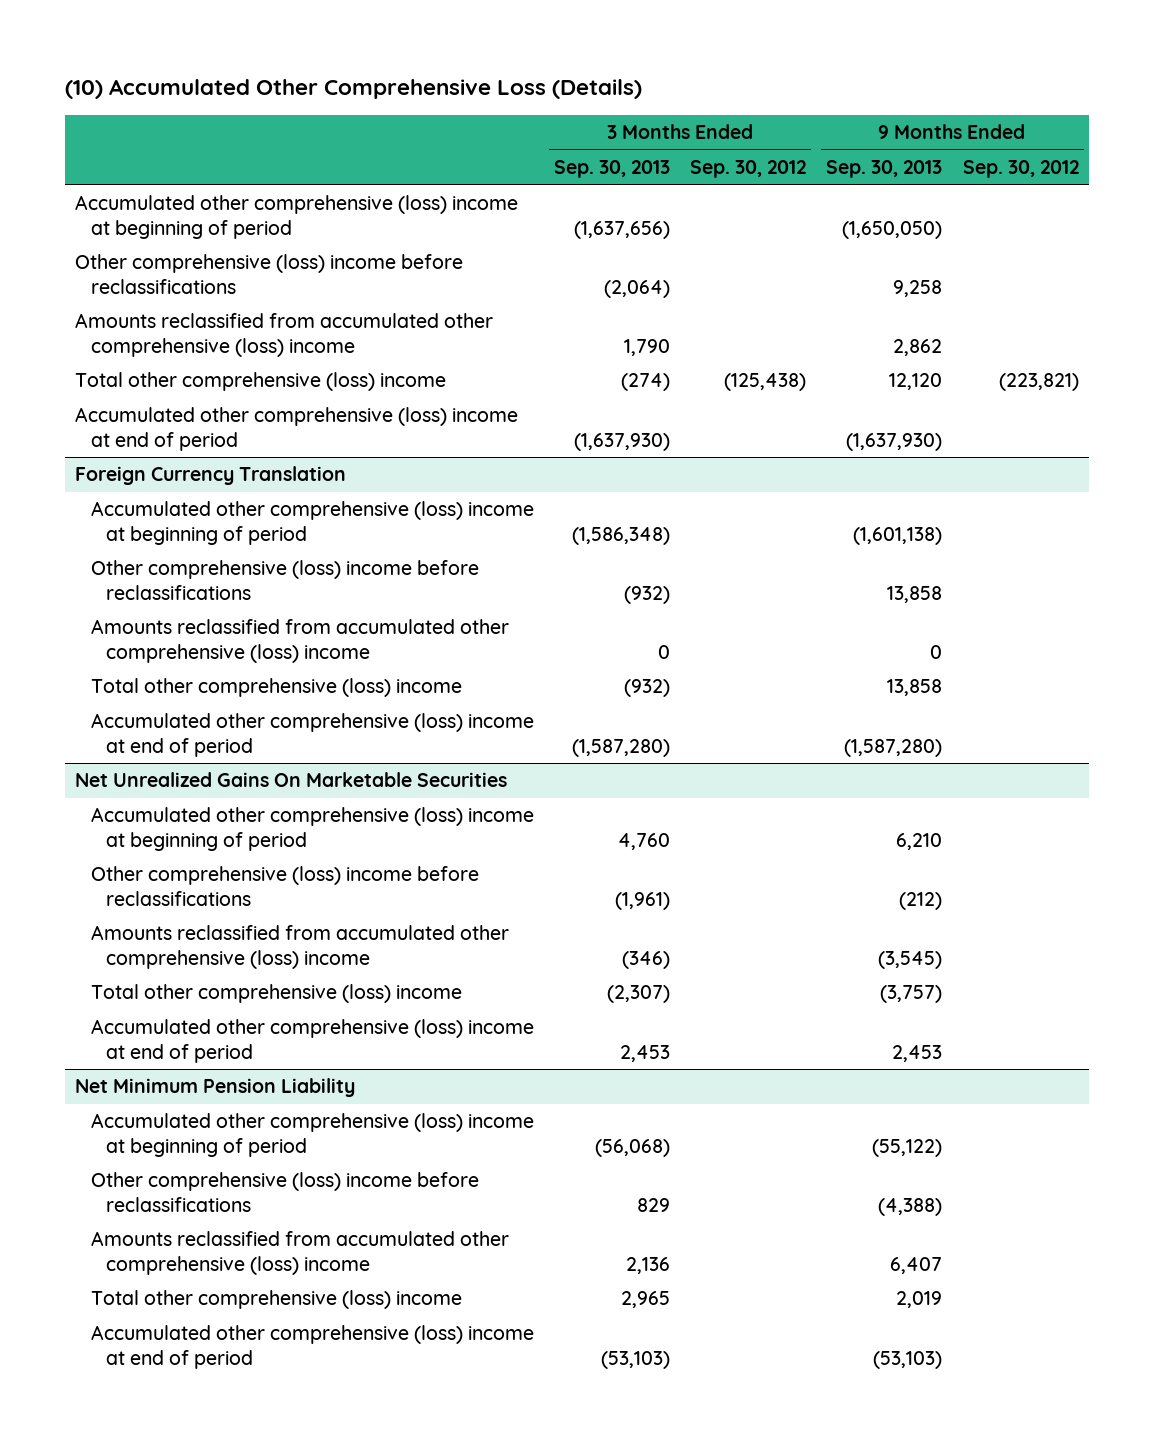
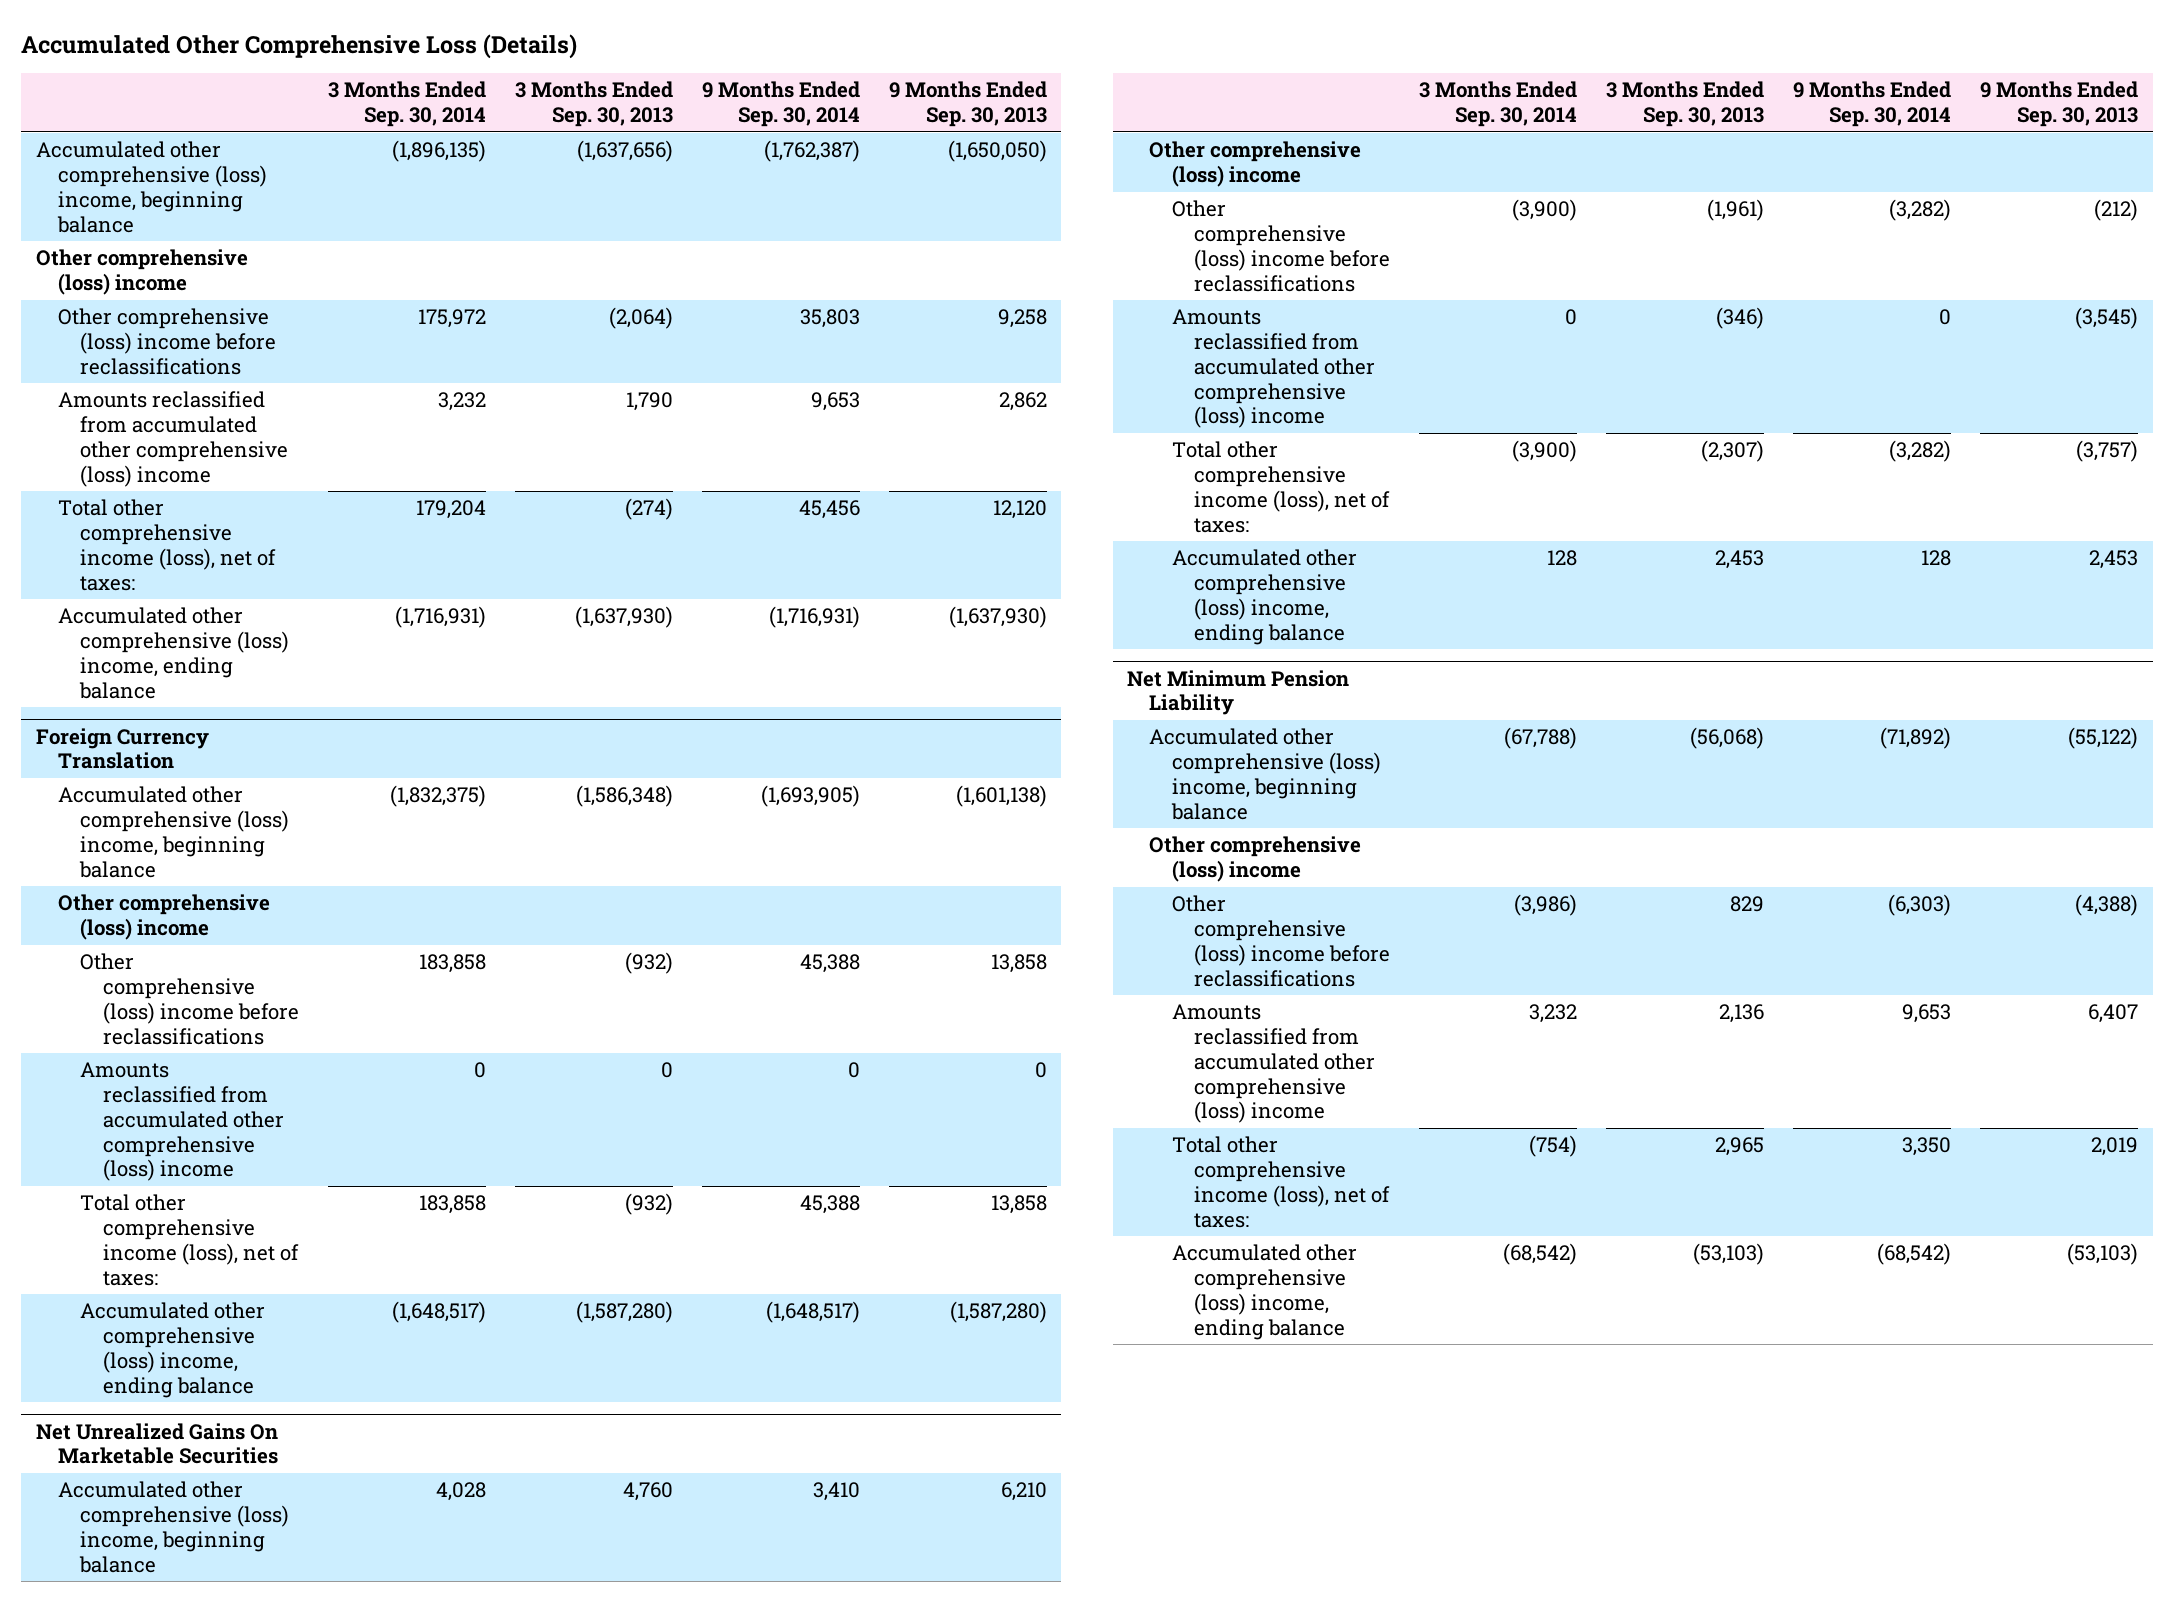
[64,79,642,100] (10) Accumulated Other Comprehensive Loss (Details) -> [21,33,578,59] Accumulated Other Comprehensive Loss (Details)
[690,160,807,179] Sep. 30, 2012 -> none
[962,160,1079,179] Sep. 30, 2012 -> none
none -> [327,81,486,128] 3 Months Ended Sep. 30, 2014
none -> [701,81,860,128] 9 Months Ended Sep. 30, 2014
[75,195,519,239] Accumulated other comprehensive (loss) income at beginning of period -> [35,141,267,233] Accumulated other comprehensive (loss) income, beginning balance
none -> [35,249,248,296] Other comprehensive (loss) income
[75,372,447,392] Total other comprehensive (loss) income -> [57,499,277,591] Total other comprehensive income (loss), net of taxes:
[75,407,519,451] Accumulated other comprehensive (loss) income at end of period -> [57,607,290,699] Accumulated other comprehensive (loss) income, ending balance
[90,501,534,545] Accumulated other comprehensive (loss) income at beginning of period -> [57,786,290,878] Accumulated other comprehensive (loss) income, beginning balance
none -> [57,894,270,941] Other comprehensive (loss) income
[90,678,462,698] Total other comprehensive (loss) income -> [80,1194,299,1286] Total other comprehensive income (loss), net of taxes:
[90,713,534,757] Accumulated other comprehensive (loss) income at end of period -> [80,1302,266,1398] Accumulated other comprehensive (loss) income, ending balance
[90,807,534,851] Accumulated other comprehensive (loss) income at beginning of period -> [57,1481,290,1573] Accumulated other comprehensive (loss) income, beginning balance
none -> [1149,141,1362,188] Other comprehensive (loss) income
[90,984,462,1004] Total other comprehensive (loss) income -> [1171,441,1390,533] Total other comprehensive income (loss), net of taxes:
[90,1019,534,1063] Accumulated other comprehensive (loss) income at end of period -> [1171,549,1357,645] Accumulated other comprehensive (loss) income, ending balance
[90,1113,534,1157] Accumulated other comprehensive (loss) income at beginning of period -> [1149,728,1381,820] Accumulated other comprehensive (loss) income, beginning balance
none -> [1149,836,1362,883] Other comprehensive (loss) income
[90,1290,462,1310] Total other comprehensive (loss) income -> [1171,1136,1390,1228] Total other comprehensive income (loss), net of taxes:
[90,1325,534,1369] Accumulated other comprehensive (loss) income at end of period -> [1171,1244,1357,1340] Accumulated other comprehensive (loss) income, ending balance

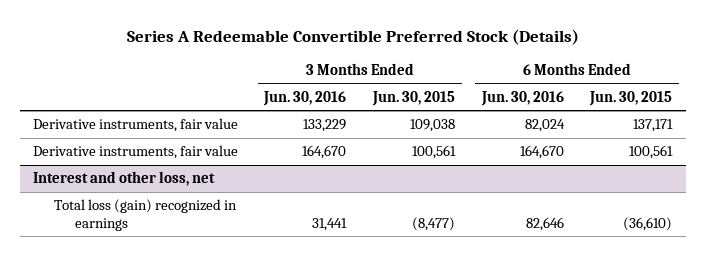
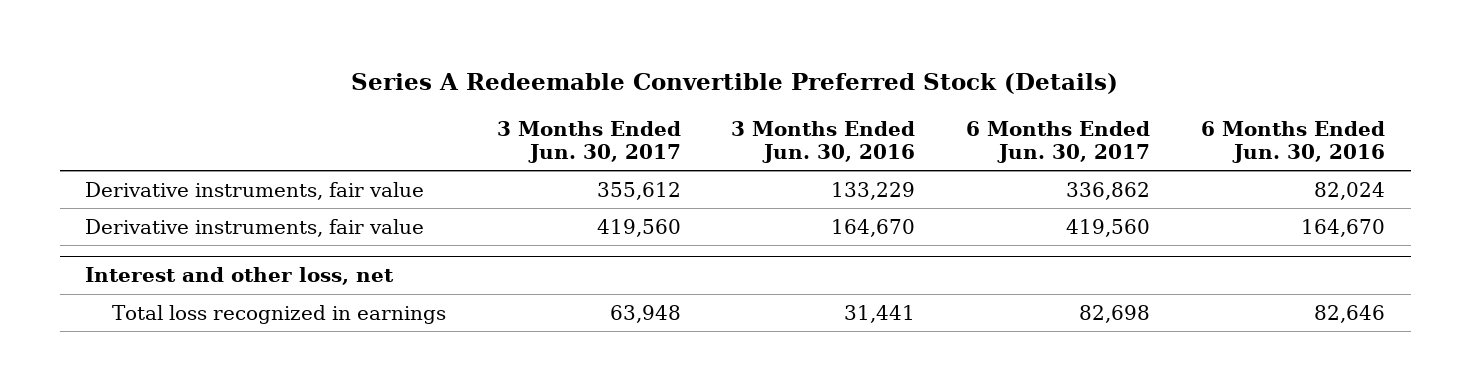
[372,90,456,106] Jun. 30, 2015 -> none
[589,90,673,106] Jun. 30, 2015 -> none
none -> [496,120,681,163] 3 Months Ended Jun. 30, 2017
none -> [966,120,1151,163] 6 Months Ended Jun. 30, 2017
[54,199,238,231] Total loss (gain) recognized in earnings -> [111,304,446,324] Total loss recognized in earnings

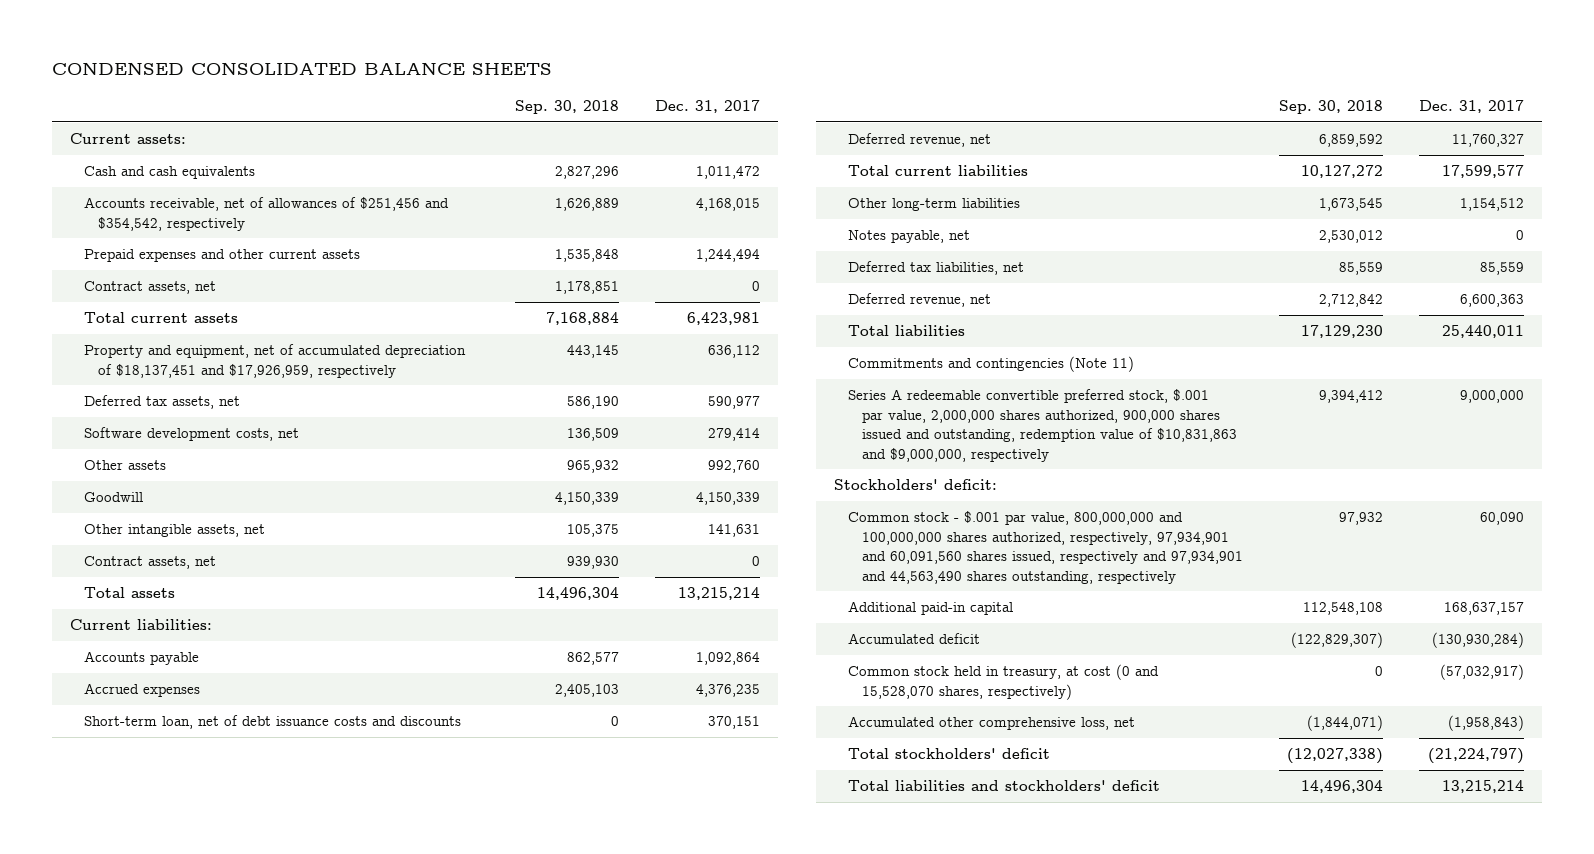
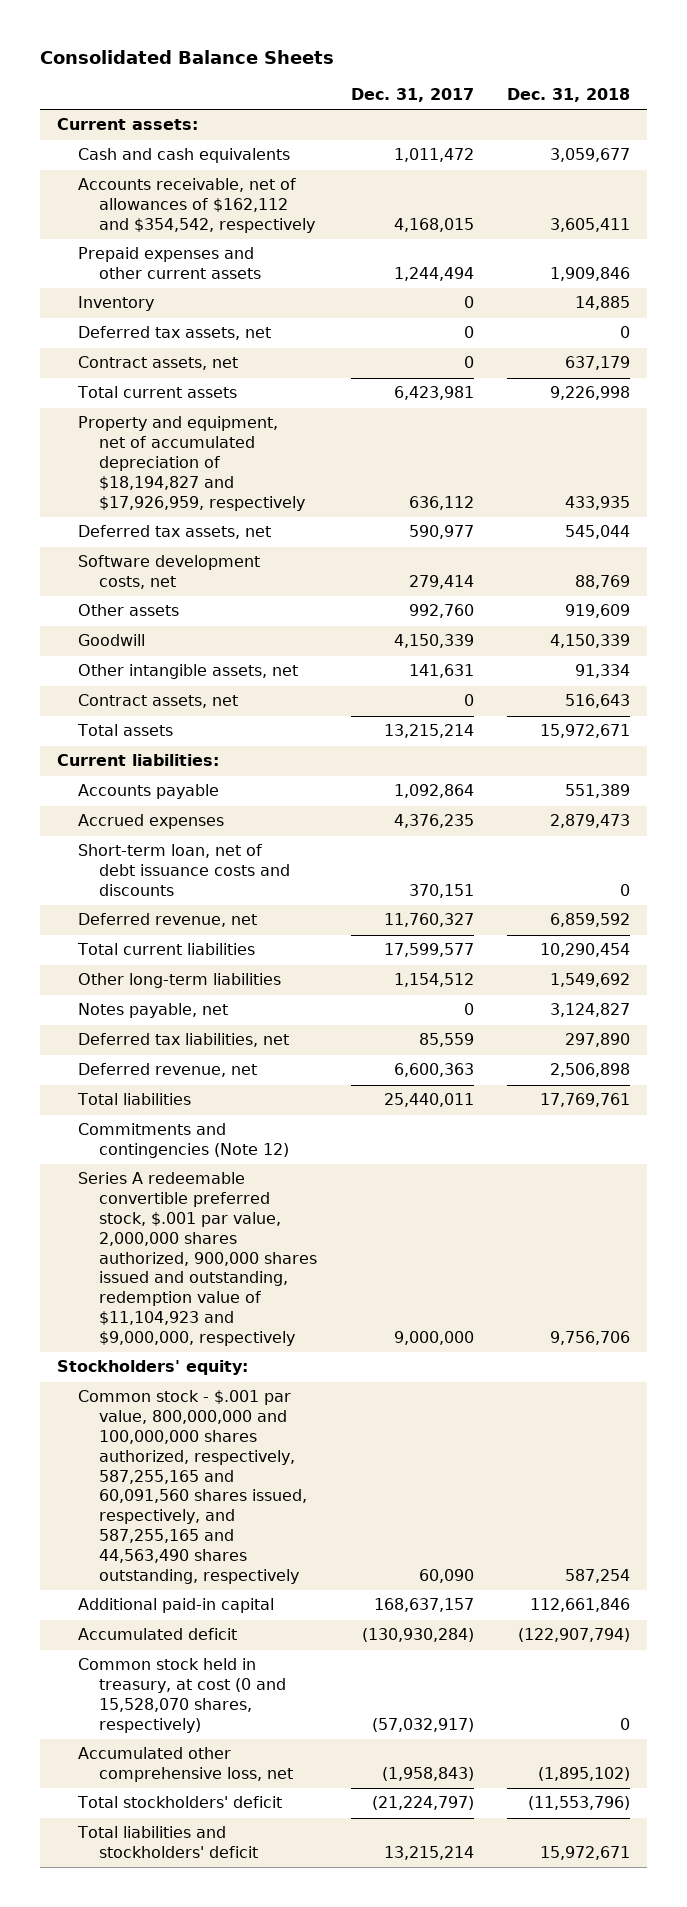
[51,62,552,76] CONDENSED CONSOLIDATED BALANCE SHEETS -> [40,50,335,65] Consolidated Balance Sheets
[514,100,619,115] Sep. 30, 2018 -> none
none -> [507,88,631,103] Dec. 31, 2018
[83,196,449,231] Accounts receivable, net of allowances of $251,456 and $354,542, respectively -> [77,178,315,234] Accounts receivable, net of allowances of $162,112 and $354,542, respectively
none -> [77,296,154,312] Inventory
none -> [77,326,271,341] Deferred tax assets, net
[83,343,466,378] Property and equipment, net of accumulated depreciation of $18,137,451 and $17,926,959, respectively -> [77,416,305,511] Property and equipment, net of accumulated depreciation of $18,194,827 and $17,926,959, respectively
[848,355,1135,372] Commitments and contingencies (Note 11) -> [77,1123,289,1159] Commitments and contingencies (Note 12)
[848,388,1238,462] Series A redeemable convertible preferred stock, $.001 par value, 2,000,000 shares authorized, 900,000 shares issued and outstanding, redemption value of $10,831,863 and $9,000,000, respectively -> [77,1172,317,1346] Series A redeemable convertible preferred stock, $.001 par value, 2,000,000 shares authorized, 900,000 shares issued and outstanding, redemption value of $11,104,923 and $9,000,000, respectively
[834,478,998,490] Stockholders' deficit: -> [57,1360,249,1376] Stockholders' equity:
[848,510,1244,584] Common stock - $.001 par value, 800,000,000 and 100,000,000 shares authorized, respectively, 97,934,901 and 60,091,560 shares issued, respectively and 97,934,901 and 44,563,490 shares outstanding, respectively -> [77,1390,307,1584] Common stock - $.001 par value, 800,000,000 and 100,000,000 shares authorized, respectively, 587,255,165 and 60,091,560 shares issued, respectively, and 587,255,165 and 44,563,490 shares outstanding, respectively

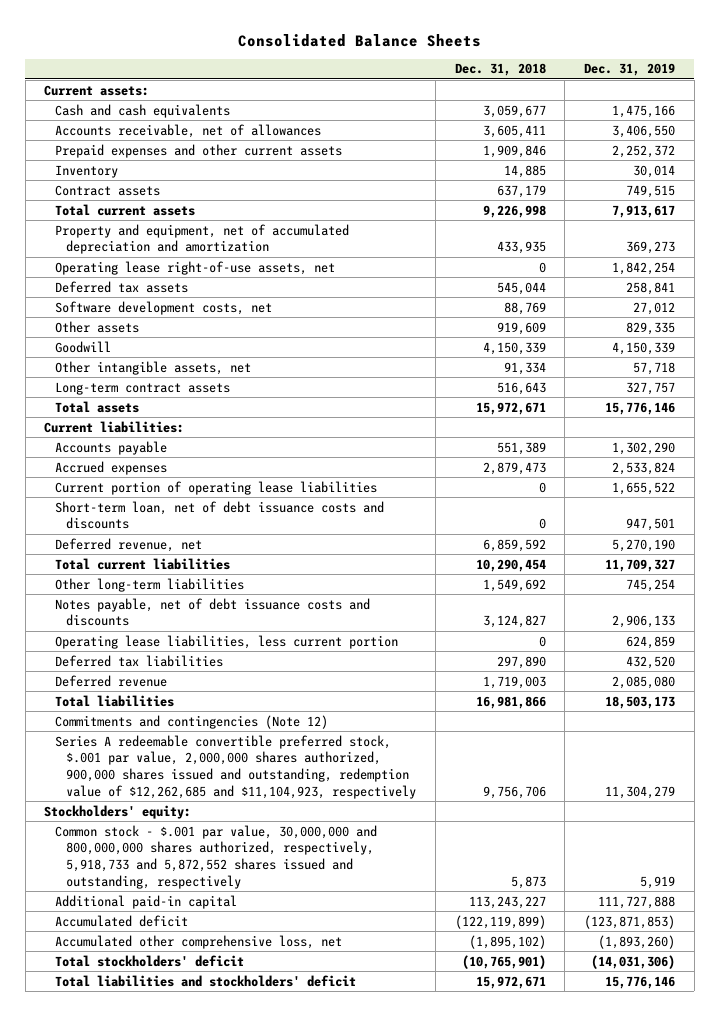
[350,88,474,103] Dec. 31, 2017 -> none
none -> [584,63,676,77] Dec. 31, 2019
[77,178,315,234] Accounts receivable, net of allowances of $162,112 and $354,542, respectively -> [55,123,322,138] Accounts receivable, net of allowances
[77,326,271,341] Deferred tax assets, net -> none
[77,356,238,371] Contract assets, net -> [55,184,161,196] Contract assets
[77,416,305,511] Property and equipment, net of accumulated depreciation of $18,194,827 and $17,926,959, respectively -> [55,223,350,255] Property and equipment, net of accumulated depreciation and amortization
none -> [55,260,336,275] Operating lease right-of-use assets, net
[77,525,271,540] Deferred tax assets, net -> [55,280,189,293] Deferred tax assets
[77,694,238,709] Contract assets, net -> [55,381,231,395] Long-term contract assets
none -> [55,480,378,495] Current portion of operating lease liabilities
[77,1003,228,1019] Notes payable, net -> [55,597,371,627] Notes payable, net of debt issuance costs and discounts
none -> [55,634,399,649] Operating lease liabilities, less current portion
[77,1033,289,1048] Deferred tax liabilities, net -> [55,654,224,667] Deferred tax liabilities
[77,1063,257,1078] Deferred revenue, net -> [55,674,168,687] Deferred revenue
[550,1063,631,1078] 2,506,898 -> [482,675,546,689] 1,719,003
[540,1093,631,1108] 17,769,761 -> [475,695,546,709] 16,981,866
[77,1172,317,1346] Series A redeemable convertible preferred stock, $.001 par value, 2,000,000 shares authorized, 900,000 shares issued and outstanding, redemption value of $11,104,923 and $9,000,000, respectively -> [55,734,417,799] Series A redeemable convertible preferred stock, $.001 par value, 2,000,000 shares authorized, 900,000 shares issued and outstanding, redemption value of $12,262,685 and $11,104,923, respectively
[77,1658,286,1733] Common stock held in treasury, at cost (0 and 15,528,070 shares, respectively) -> none
[77,1390,307,1584] Common stock - $.001 par value, 800,000,000 and 100,000,000 shares authorized, respectively, 587,255,165 and 60,091,560 shares issued, respectively, and 587,255,165 and 44,563,490 shares outstanding, respectively -> [55,824,378,889] Common stock - $.001 par value, 30,000,000 and 800,000,000 shares authorized, respectively, 5,918,733 and 5,872,552 shares issued and outstanding, respectively
[565,1568,631,1583] 587,254 -> [510,875,546,889] 5,873
[530,1598,631,1613] 112,661,846 -> [468,895,546,909] 113,243,227
[518,1628,631,1643] (122,907,794) -> [454,914,546,929] (122,119,899)
[528,1796,631,1811] (11,553,796) -> [461,954,546,969] (10,765,901)

